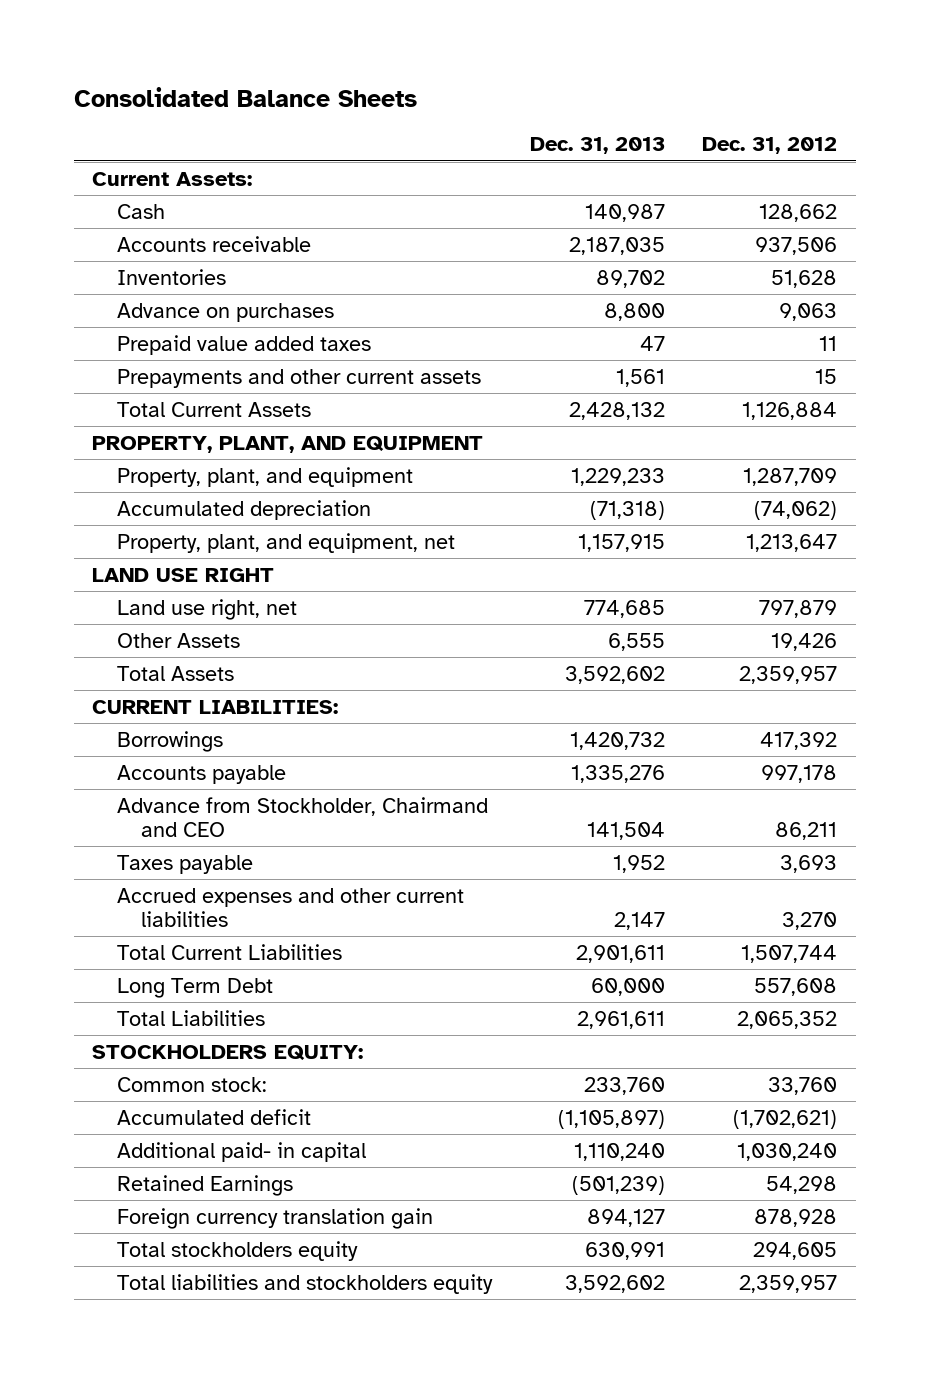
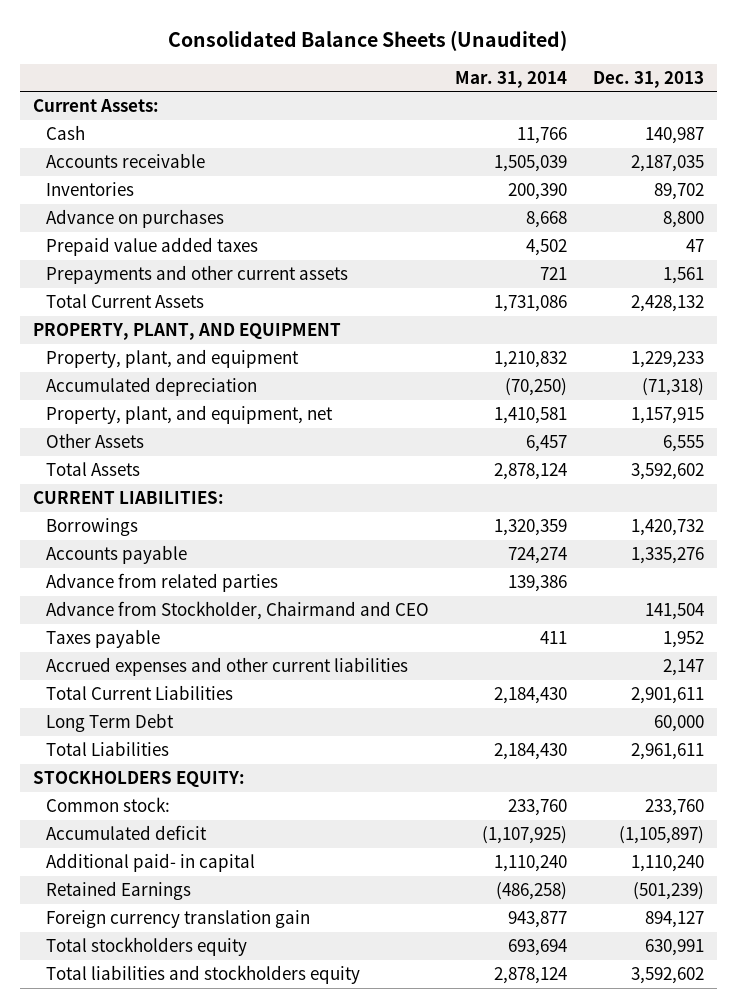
[73,86,417,107] Consolidated Balance Sheets -> [168,29,568,51] Consolidated Balance Sheets (Unaudited)
[702,137,838,155] Dec. 31, 2012 -> none
none -> [454,70,567,88] Mar. 31, 2014
[92,567,275,582] LAND USE RIGHT -> none
[116,598,297,620] Land use right, net -> none
none -> [45,572,278,592] Advance from related parties

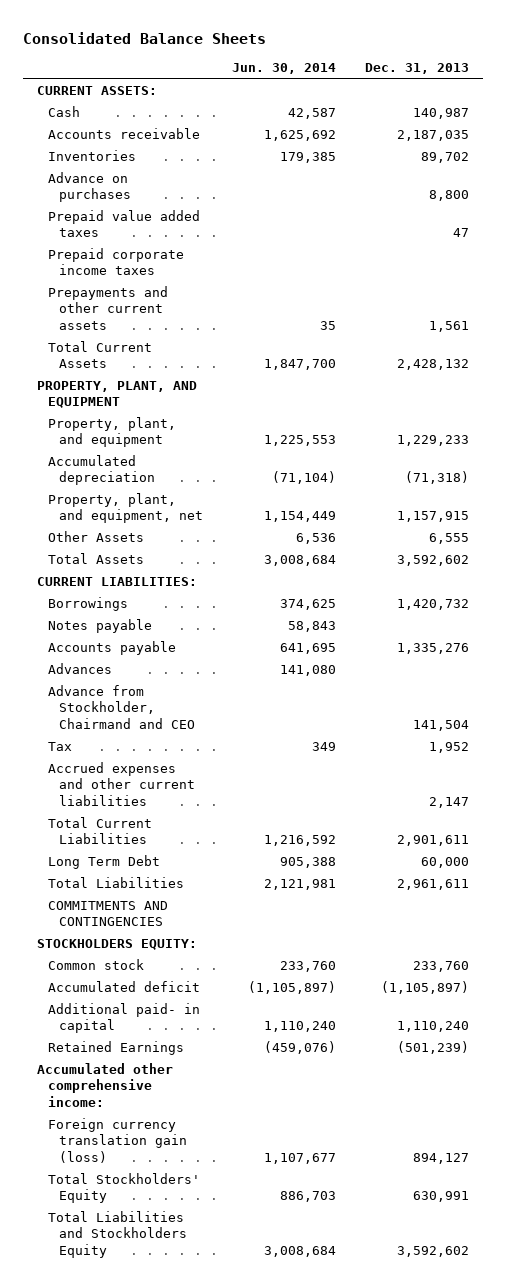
[168,29,568,51] Consolidated Balance Sheets (Unaudited) -> [23,31,267,44] Consolidated Balance Sheets
[454,70,567,88] Mar. 31, 2014 -> none
none -> [232,63,337,75] Jun. 30, 2014
[33,98,160,112] Current Assets: -> [37,85,158,95] CURRENT ASSETS:
none -> [48,247,185,276] Prepaid corporate income taxes
none -> [48,618,153,633] Notes payable
[45,572,278,592] Advance from related parties -> none
none -> [48,662,113,674] Advances
[45,628,160,648] Taxes payable -> [48,741,73,751] Tax
none -> [48,900,169,927] COMMITMENTS AND CONTINGENCIES
[45,796,170,812] Common stock: -> [48,958,145,970] Common stock
none -> [37,1062,174,1108] Accumulated other comprehensive income:
[45,909,310,928] Foreign currency translation gain -> [48,1117,188,1164] Foreign currency translation gain (loss)
[45,936,247,956] Total stockholders equity -> [48,1172,201,1204] Total Stockholders' Equity
[45,964,360,984] Total liabilities and stockholders equity -> [48,1210,188,1259] Total Liabilities and Stockholders Equity

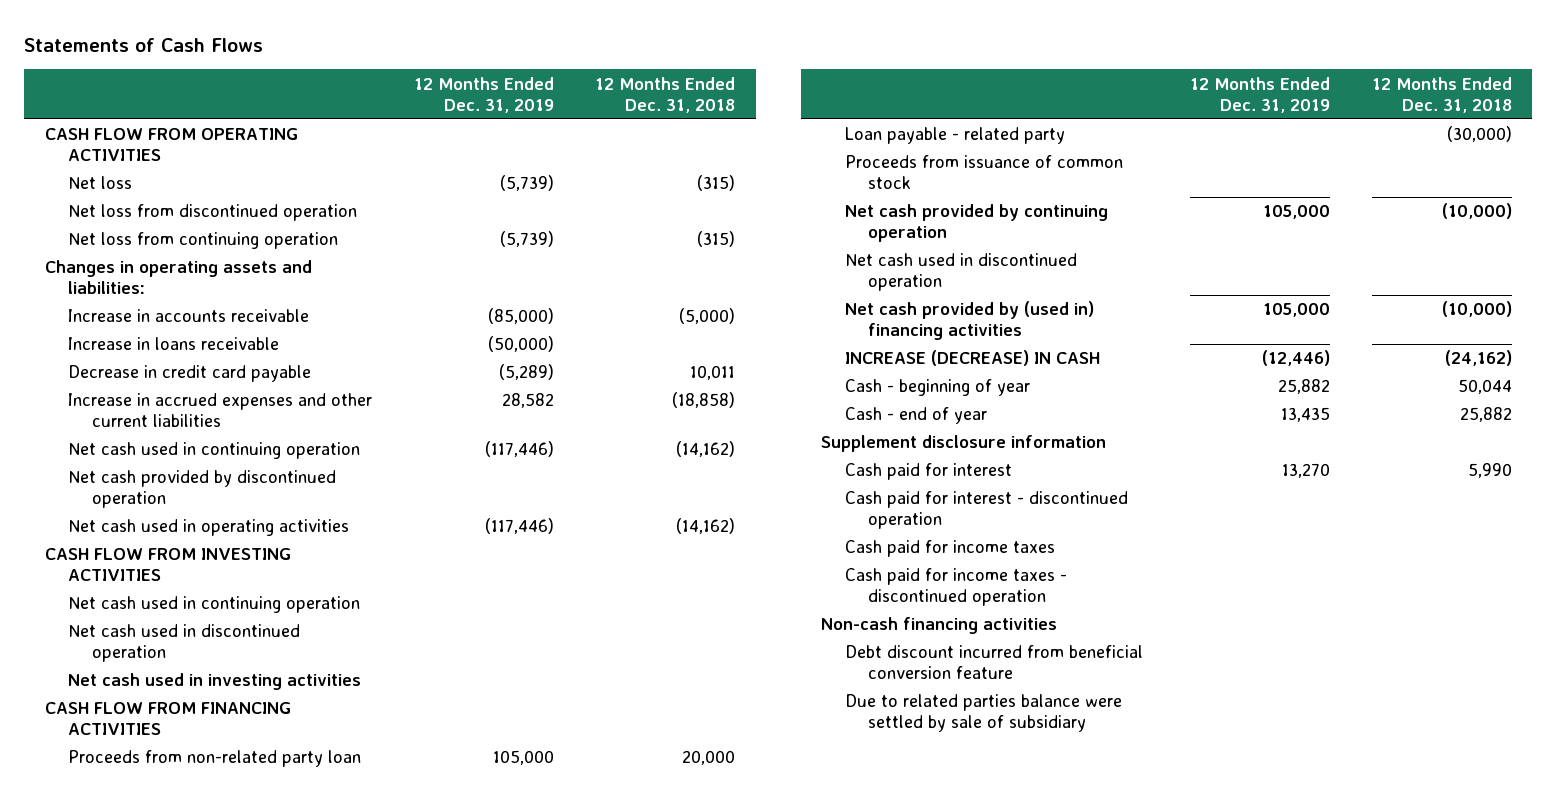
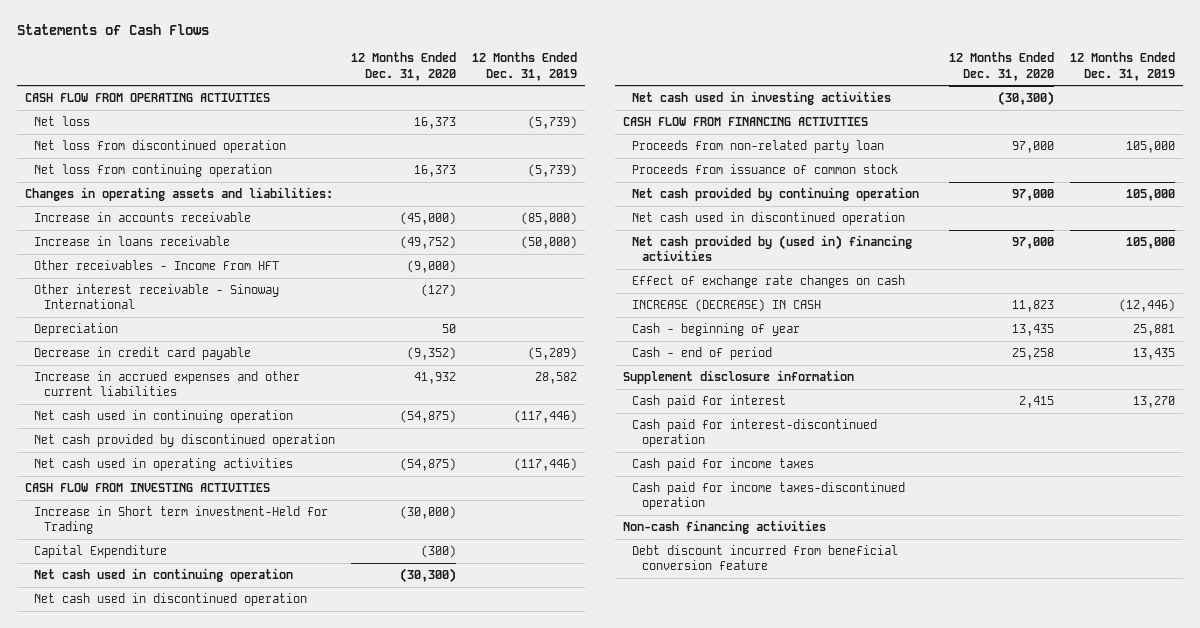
[595,76,736,113] 12 Months Ended Dec. 31, 2018 -> none
none -> [351,52,457,81] 12 Months Ended Dec. 31, 2020
none -> [34,259,280,270] Other receivables - Income From HFT
none -> [34,283,280,309] Other interest receivable - Sinoway International
none -> [34,322,119,336] Depreciation
none -> [34,505,329,534] Increase in Short term investment-Held for Trading
none -> [34,544,168,558] Capital Expenditure
[844,127,1065,145] Loan payable - related party -> none
none -> [632,274,906,288] Effect of exchange rate changes on cash
[1278,379,1331,395] 25,882 -> [1133,323,1176,336] 25,881
[844,407,987,425] Cash - end of year -> [632,346,773,360] Cash - end of period
[844,491,1128,530] Cash paid for interest - discontinued operation -> [632,418,878,447] Cash paid for interest-discontinued operation
[844,568,1067,607] Cash paid for income taxes - discontinued operation -> [632,481,906,510] Cash paid for income taxes-discontinued operation
[844,694,1122,733] Due to related parties balance were settled by sale of subsidiary -> none

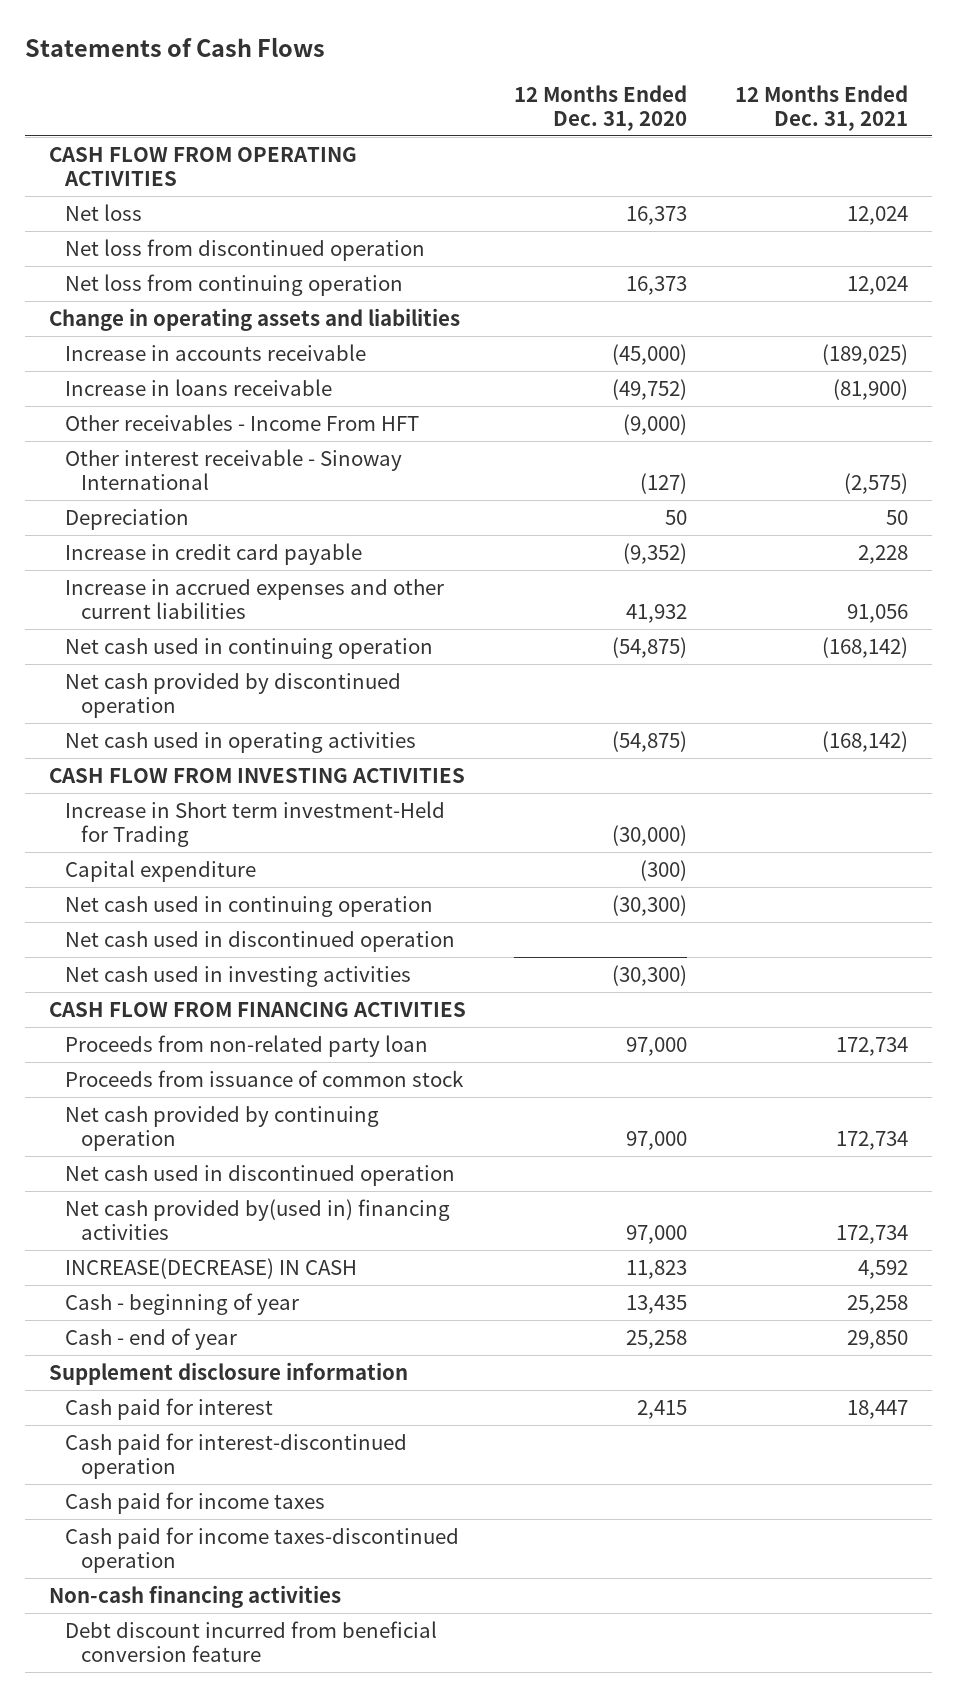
[472,52,578,81] 12 Months Ended Dec. 31, 2019 -> none
none -> [734,85,908,131] 12 Months Ended Dec. 31, 2021
[24,186,333,201] Changes in operating assets and liabilities: -> [49,307,461,331] Change in operating assets and liabilities
[34,346,252,360] Decrease in credit card payable -> [64,542,362,565] Increase in credit card payable
[34,544,168,558] Capital Expenditure -> [64,859,256,882] Capital expenditure
[632,274,906,288] Effect of exchange rate changes on cash -> none
[632,234,913,261] Net cash provided by (used in) financing activities -> [64,1198,450,1240] Net cash provided by(used in) financing activities
[632,298,822,312] INCREASE (DECREASE) IN CASH -> [64,1257,357,1279] INCREASE(DECREASE) IN CASH
[632,346,773,360] Cash - end of period -> [64,1327,237,1350] Cash - end of year

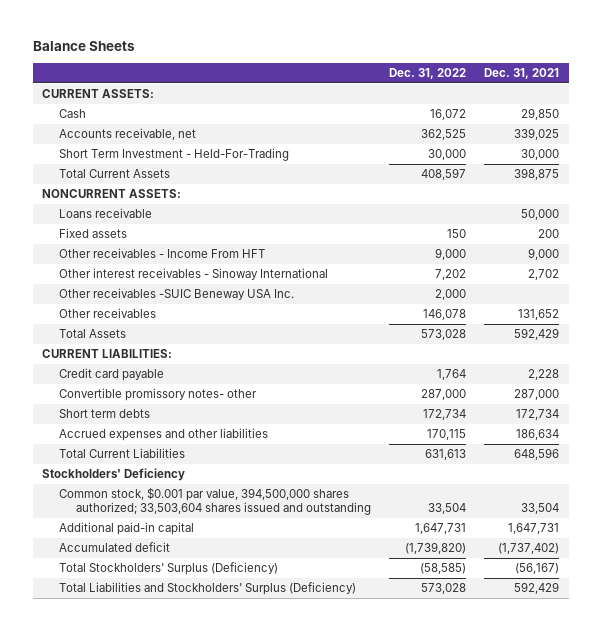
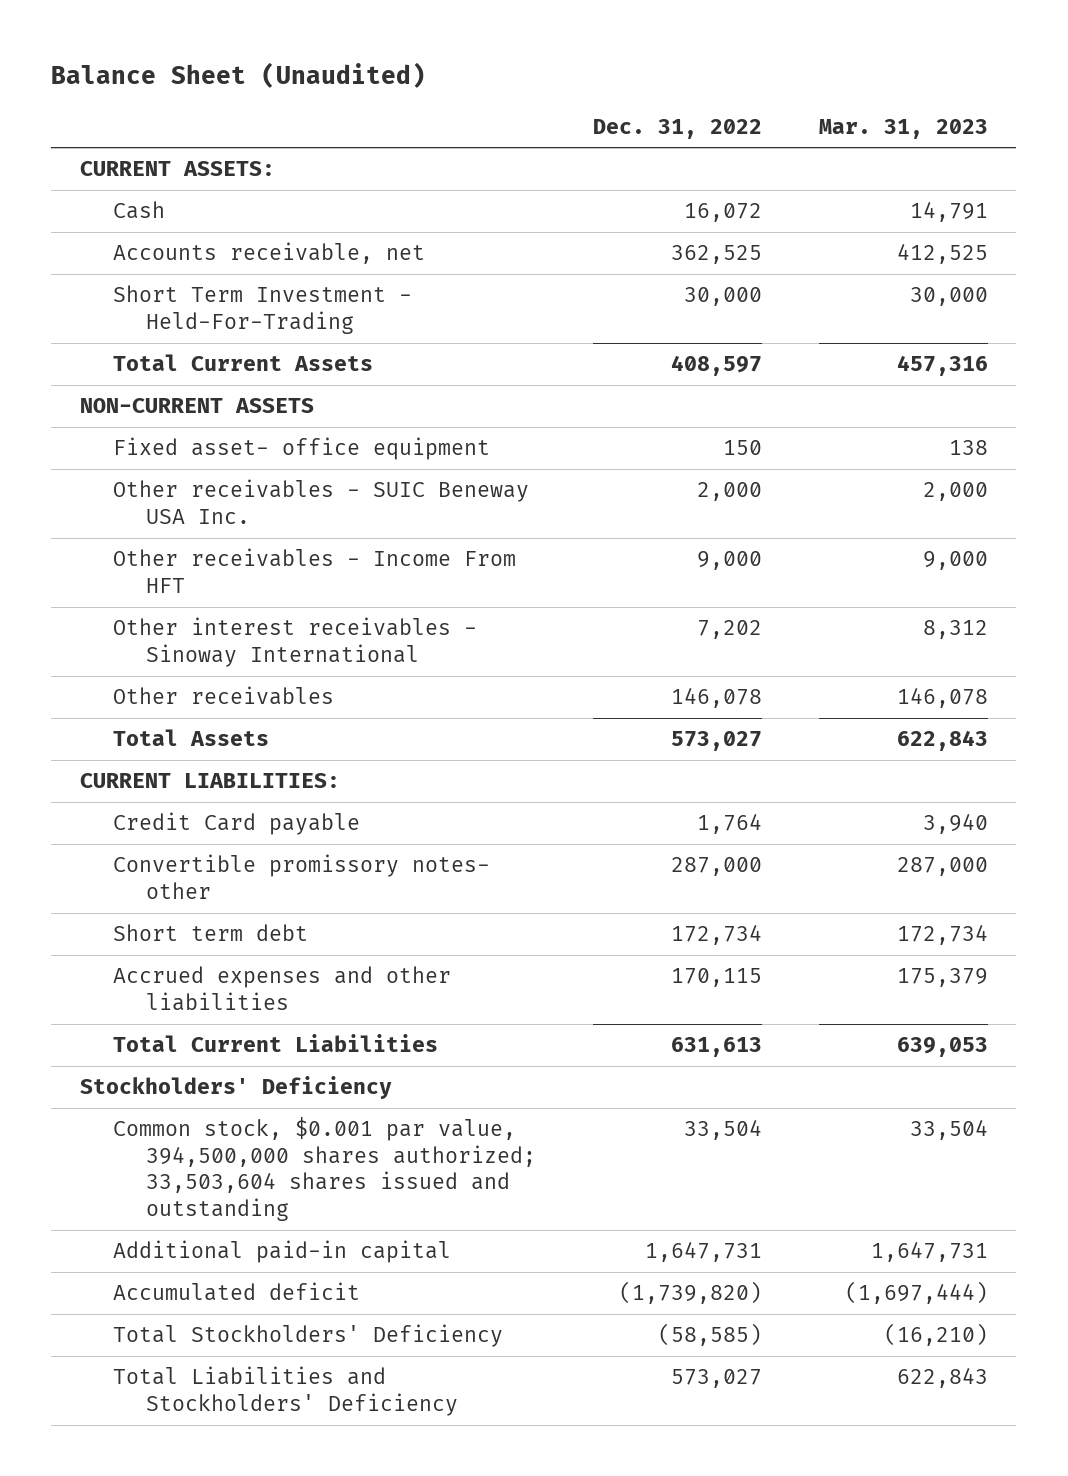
[33,40,136,51] Balance Sheets -> [51,62,427,89] Balance Sheet (Unaudited)
[484,67,560,79] Dec. 31, 2021 -> none
none -> [818,118,988,139] Mar. 31, 2023
[58,208,152,219] Loans receivable -> none
[42,189,182,199] NONCURRENT ASSETS: -> [79,398,314,414] NON-CURRENT ASSETS
[58,228,127,239] Fixed assets -> [113,437,491,461] Fixed asset- office equipment
none -> [113,479,530,524] Other receivables - SUIC Beneway USA Inc.
[58,288,294,301] Other receivables -SUIC Beneway USA Inc. -> none
[421,329,467,341] 573,028 -> [670,731,762,752] 573,027
[58,368,164,382] Credit card payable -> [113,812,361,836] Credit Card payable
[58,409,150,419] Short term debts -> [113,924,309,942] Short term debt
[58,562,278,576] Total Stockholders' Surplus (Deficiency) -> [113,1324,504,1348] Total Stockholders' Deficiency
[58,582,356,596] Total Liabilities and Stockholders' Surplus (Deficiency) -> [113,1366,459,1416] Total Liabilities and Stockholders' Deficiency
[421,583,467,595] 573,028 -> [670,1369,762,1389] 573,027

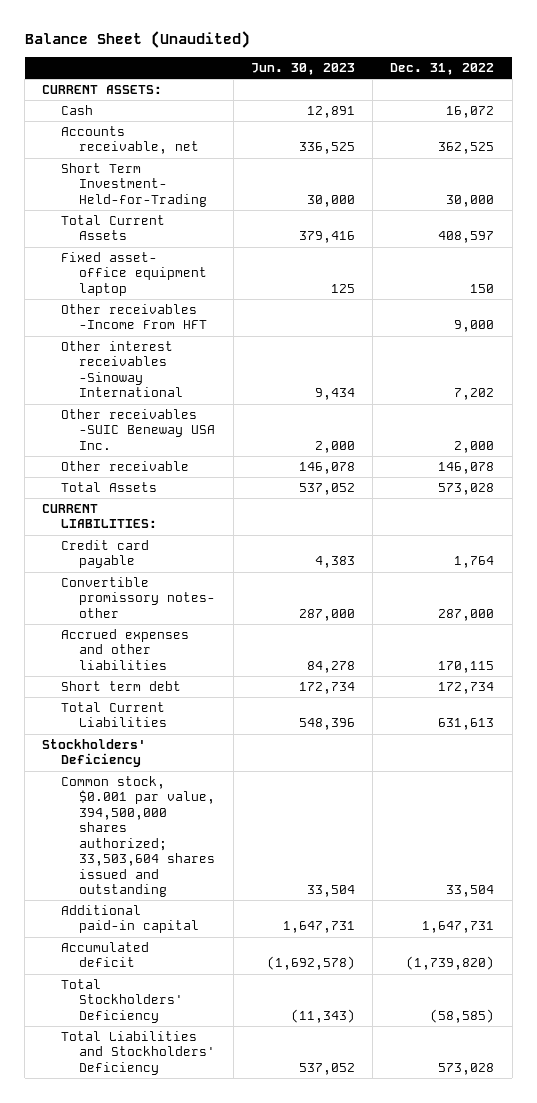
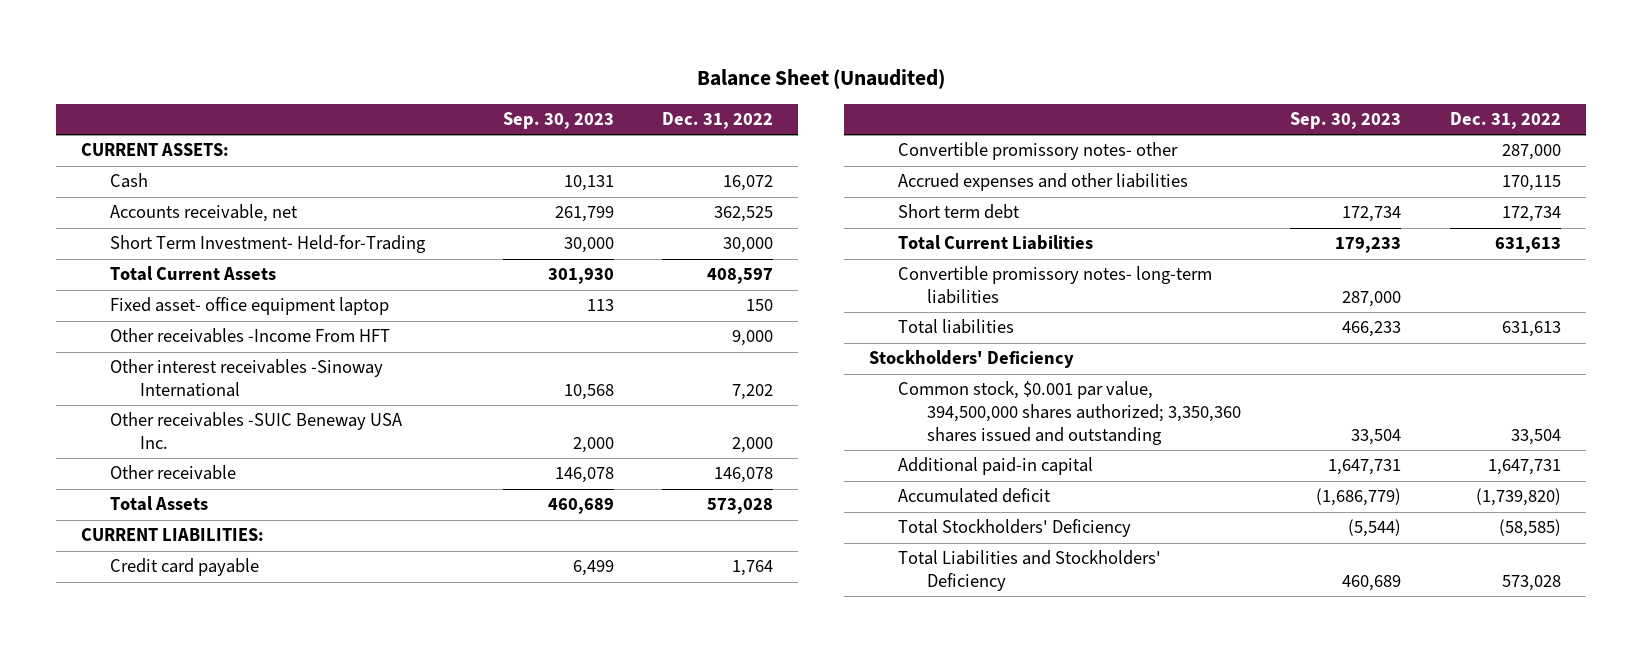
[250,62,355,75] Jun. 30, 2023 -> none
none -> [502,112,614,130] Sep. 30, 2023
none -> [897,266,1212,304] Convertible promissory notes- long-term liabilities
none -> [897,319,1014,335] Total liabilities
[60,776,216,898] Common stock, $0.001 par value, 394,500,000 shares authorized; 33,503,604 shares issued and outstanding -> [897,381,1242,445] Common stock, $0.001 par value, 394,500,000 shares authorized; 3,350,360 shares issued and outstanding

